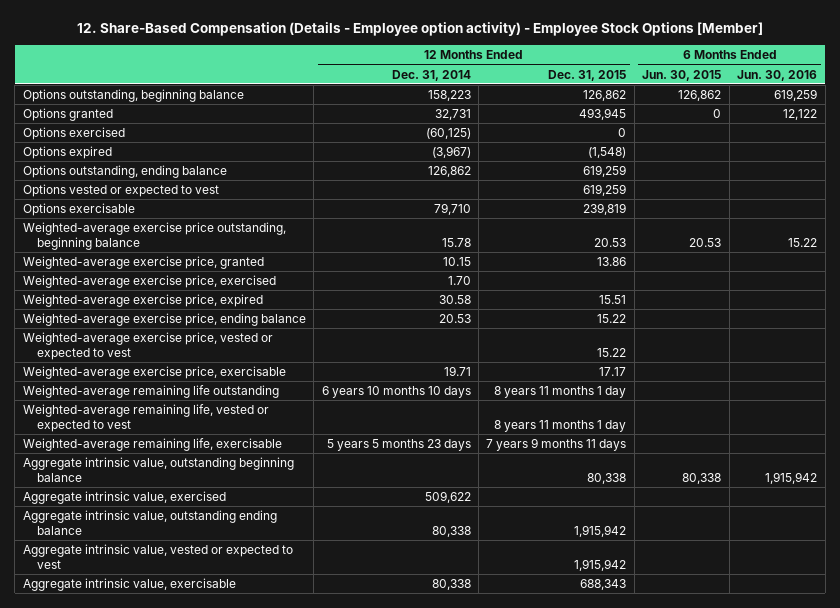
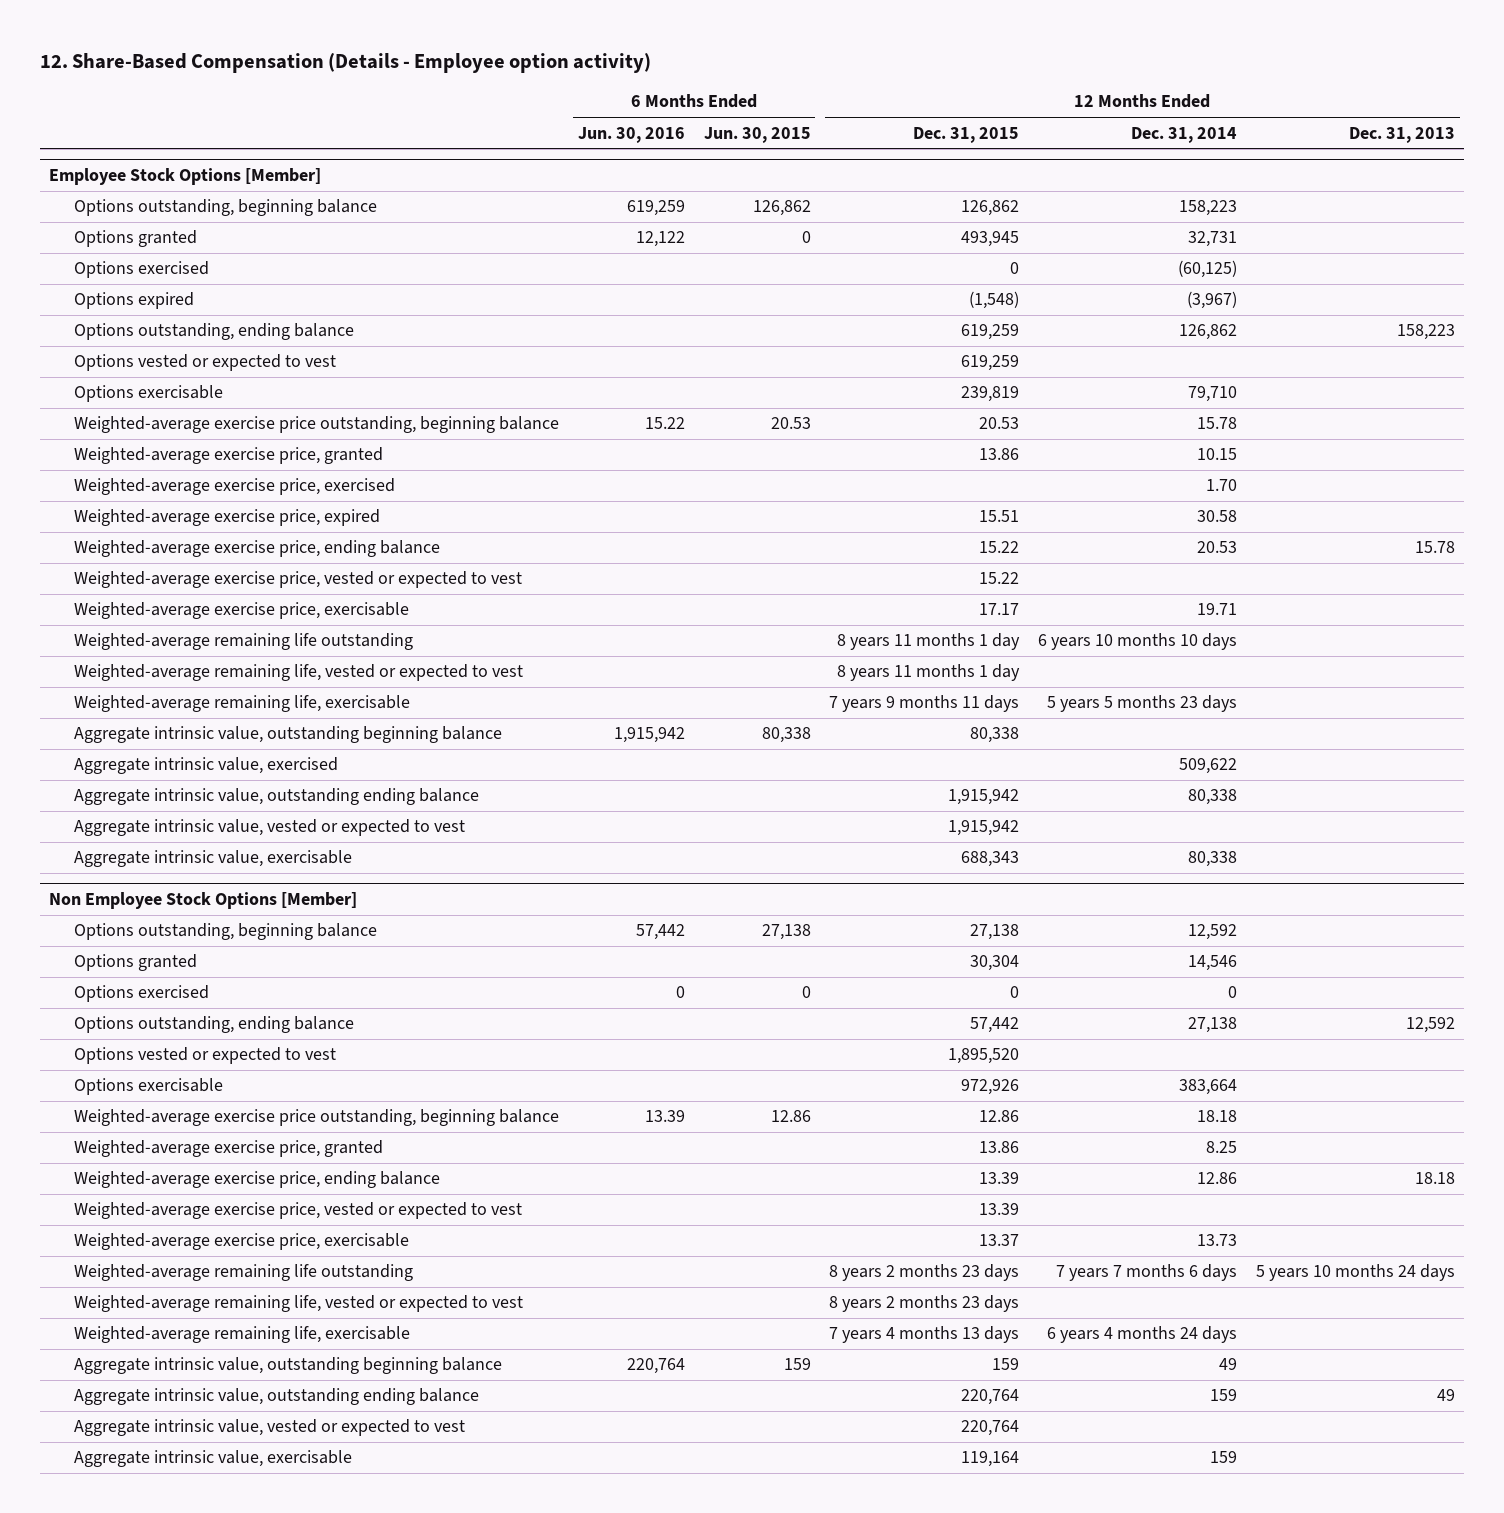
[76,22,763,37] 12. Share-Based Compensation (Details - Employee option activity) - Employee Stock Options [Member] -> [40,52,652,73] 12. Share-Based Compensation (Details - Employee option activity)
none -> [1348,126,1455,143] Dec. 31, 2013
none -> [49,168,322,186] Employee Stock Options [Member]
none -> [49,892,358,910] Non Employee Stock Options [Member]
none -> [74,923,378,941] Options outstanding, beginning balance
none -> [74,954,198,972] Options granted
none -> [74,985,210,1003] Options exercised
none -> [74,1016,355,1034] Options outstanding, ending balance
none -> [74,1047,337,1065] Options vested or expected to vest
none -> [74,1078,224,1096] Options exercisable
none -> [74,1109,560,1127] Weighted-average exercise price outstanding, beginning balance
none -> [74,1140,384,1158] Weighted-average exercise price, granted
none -> [74,1171,441,1189] Weighted-average exercise price, ending balance
none -> [74,1202,523,1220] Weighted-average exercise price, vested or expected to vest
none -> [74,1233,410,1251] Weighted-average exercise price, exercisable
none -> [74,1264,414,1282] Weighted-average remaining life outstanding
none -> [74,1295,524,1313] Weighted-average remaining life, vested or expected to vest
none -> [74,1326,411,1344] Weighted-average remaining life, exercisable
none -> [74,1357,503,1375] Aggregate intrinsic value, outstanding beginning balance
none -> [74,1388,480,1406] Aggregate intrinsic value, outstanding ending balance
none -> [74,1419,466,1437] Aggregate intrinsic value, vested or expected to vest
none -> [74,1450,353,1468] Aggregate intrinsic value, exercisable

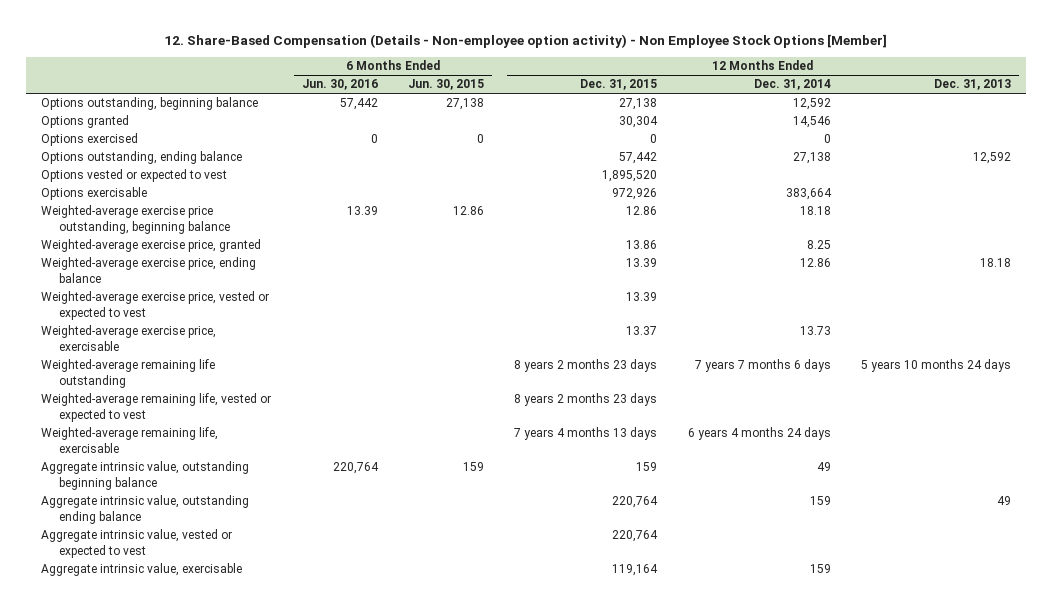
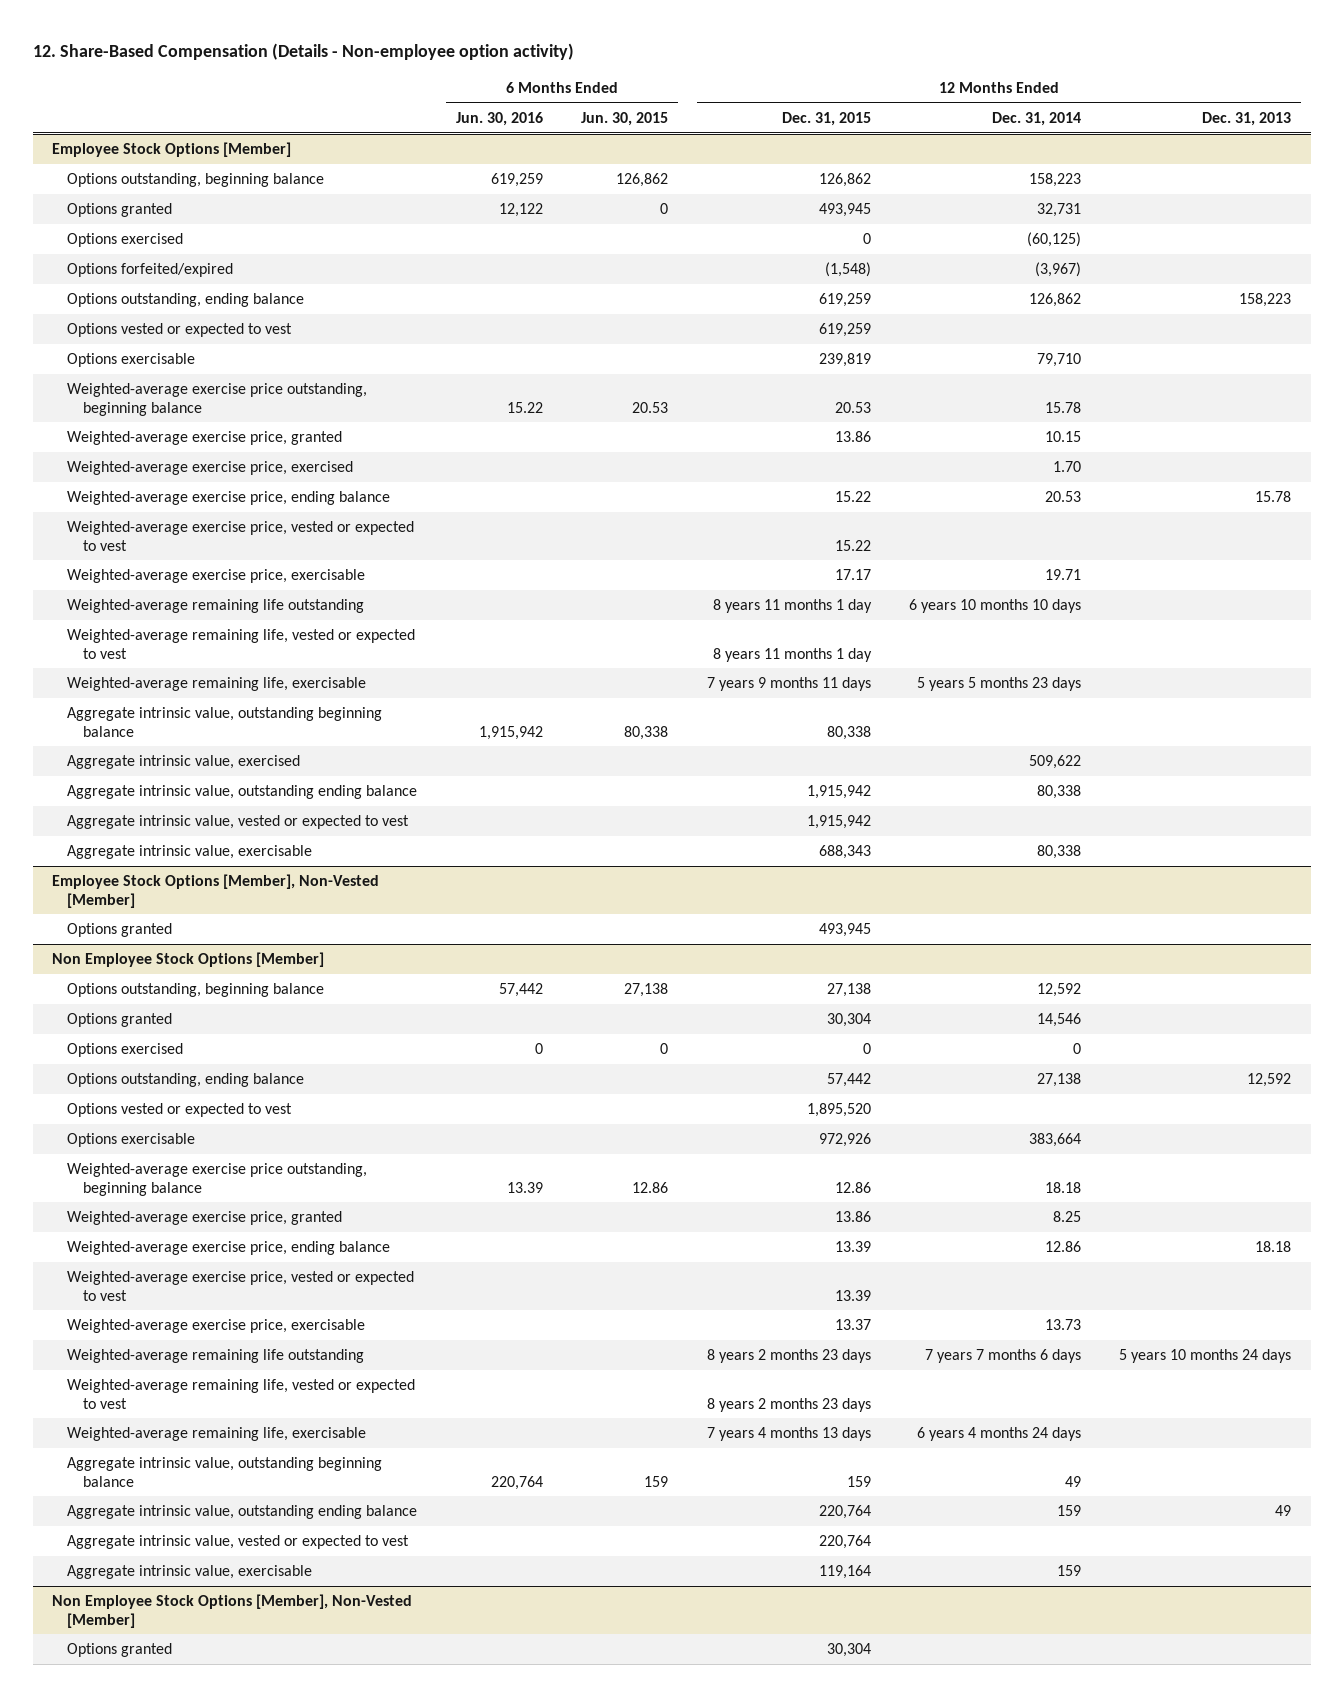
[164,33,888,48] 12. Share-Based Compensation (Details - Non-employee option activity) - Non Employee Stock Options [Member] -> [32,43,574,61] 12. Share-Based Compensation (Details - Non-employee option activity)
none -> [51,142,291,158] Employee Stock Options [Member]
none -> [67,173,325,188] Options outstanding, beginning balance
none -> [67,203,173,218] Options granted
none -> [67,233,184,248] Options exercised
none -> [67,263,234,278] Options forfeited/expired
none -> [67,293,305,308] Options outstanding, ending balance
none -> [67,323,293,338] Options vested or expected to vest
none -> [67,353,196,368] Options exercisable
none -> [67,383,368,416] Weighted-average exercise price outstanding, beginning balance
none -> [67,431,343,446] Weighted-average exercise price, granted
none -> [67,461,354,476] Weighted-average exercise price, exercised
none -> [67,491,391,506] Weighted-average exercise price, ending balance
none -> [67,521,415,551] Weighted-average exercise price, vested or expected to vest
none -> [67,569,366,584] Weighted-average exercise price, exercisable
none -> [67,599,365,614] Weighted-average remaining life outstanding
none -> [67,629,416,659] Weighted-average remaining life, vested or expected to vest
none -> [67,677,367,692] Weighted-average remaining life, exercisable
none -> [67,707,383,737] Aggregate intrinsic value, outstanding beginning balance
none -> [67,755,301,770] Aggregate intrinsic value, exercised
none -> [67,785,418,800] Aggregate intrinsic value, outstanding ending balance
none -> [67,815,410,830] Aggregate intrinsic value, vested or expected to vest
none -> [67,845,313,860] Aggregate intrinsic value, exercisable
none -> [51,874,379,908] Employee Stock Options [Member], Non-Vested [Member]
none -> [67,923,173,938] Options granted
none -> [51,952,324,968] Non Employee Stock Options [Member]
none -> [51,1594,412,1628] Non Employee Stock Options [Member], Non-Vested [Member]
none -> [67,1643,173,1658] Options granted

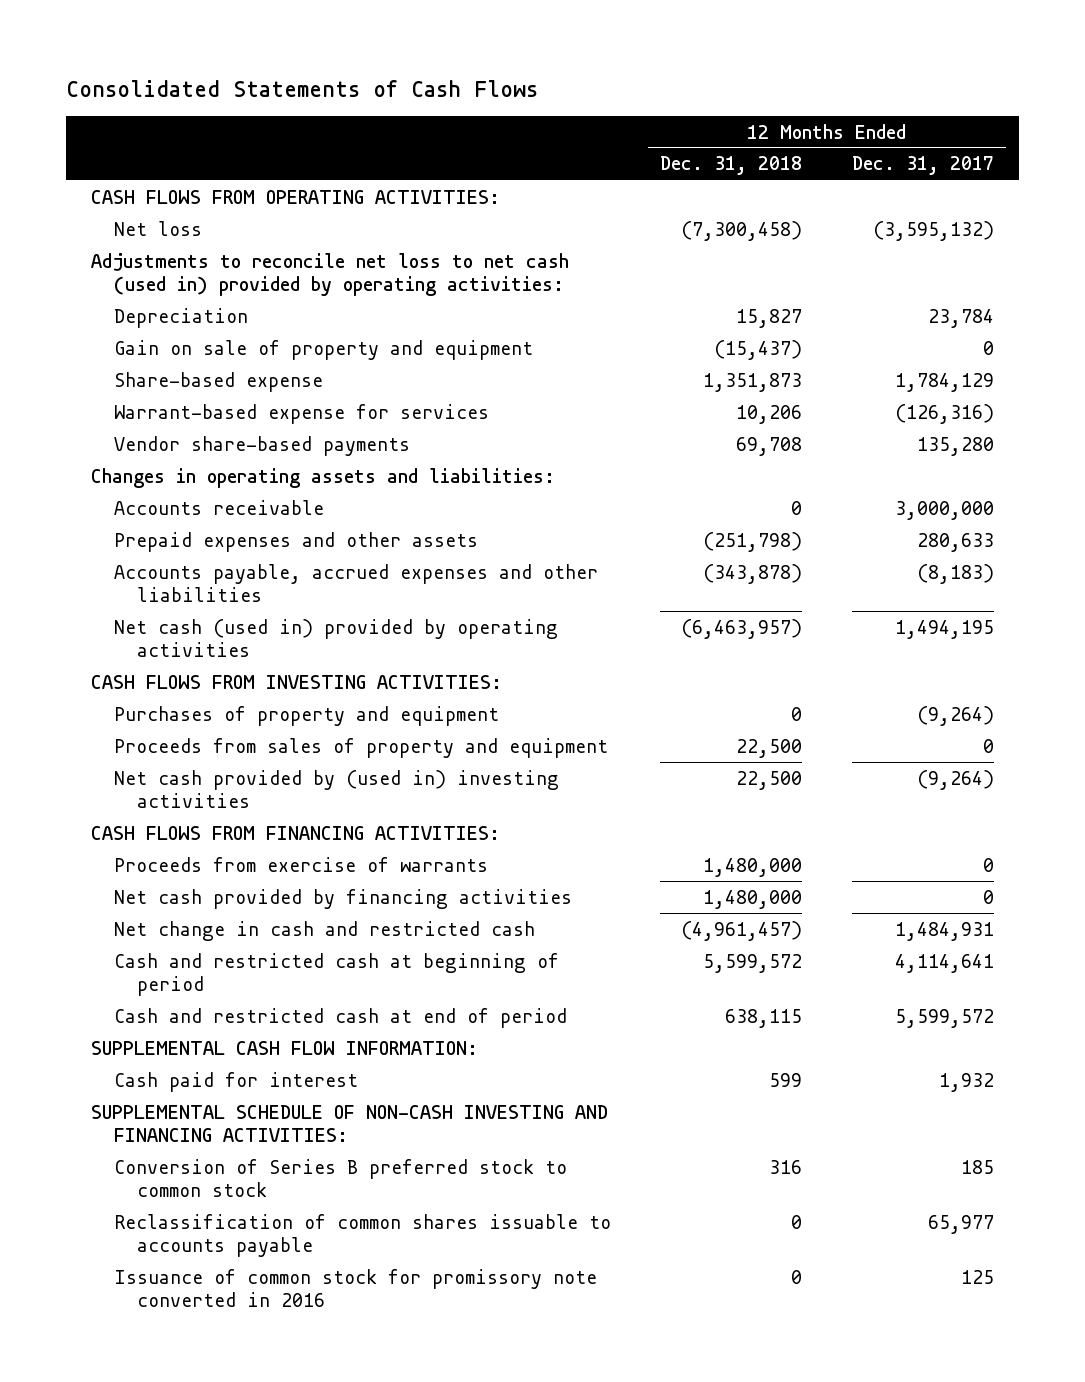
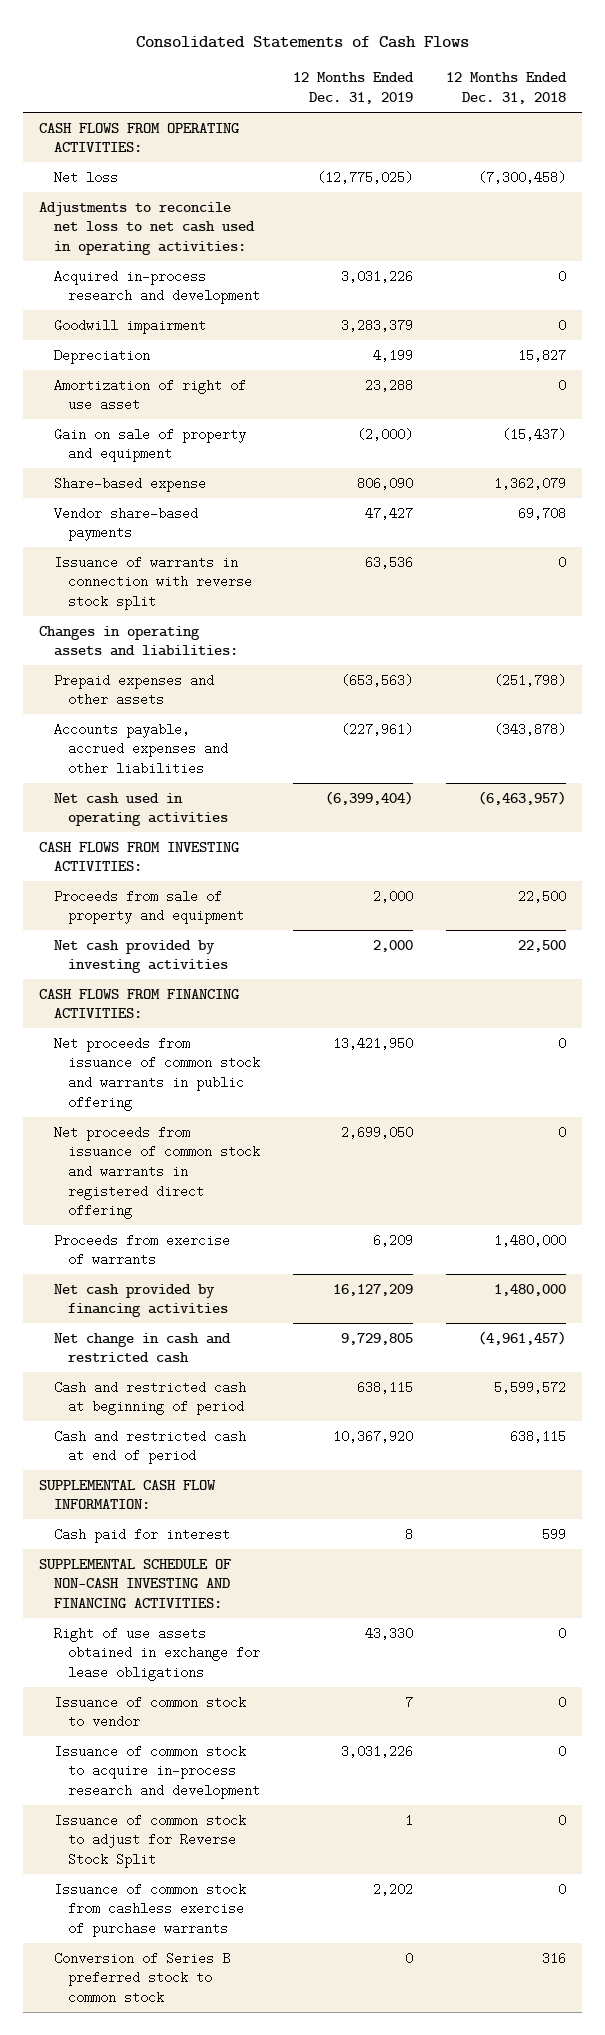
[851,156,994,176] Dec. 31, 2017 -> none
none -> [293,72,415,105] 12 Months Ended Dec. 31, 2019
[90,252,569,296] Adjustments to reconcile net loss to net cash (used in) provided by operating activities: -> [39,201,255,255] Adjustments to reconcile net loss to net cash used in operating activities:
none -> [53,269,261,305] Acquired in-process research and development
none -> [53,318,206,334] Goodwill impairment
none -> [53,378,246,412] Amortization of right of use asset
[113,403,489,424] Warrant-based expense for services -> none
[703,372,803,392] 1,351,873 -> [493,476,566,490] 1,362,079
none -> [53,555,253,610] Issuance of warrants in connection with reverse stock split
[113,499,324,515] Accounts receivable -> none
[113,618,558,657] Net cash (used in) provided by operating activities -> [53,792,229,827] Net cash used in operating activities
[113,705,499,726] Purchases of property and equipment -> none
[113,737,608,758] Proceeds from sales of property and equipment -> [53,889,245,925] Proceeds from sale of property and equipment
[113,769,559,808] Net cash provided by (used in) investing activities -> [53,939,229,974] Net cash provided by investing activities
none -> [53,1036,261,1111] Net proceeds from issuance of common stock and warrants in public offering
none -> [53,1125,261,1220] Net proceeds from issuance of common stock and warrants in registered direct offering
none -> [53,1626,261,1681] Right of use assets obtained in exchange for lease obligations
none -> [53,1695,246,1729] Issuance of common stock to vendor
none -> [53,1744,261,1799] Issuance of common stock to acquire in-process research and development
none -> [53,1813,246,1868] Issuance of common stock to adjust for Reverse Stock Split
none -> [53,1882,246,1937] Issuance of common stock from cashless exercise of purchase warrants
[113,1213,611,1257] Reclassification of common shares issuable to accounts payable -> none
[113,1268,597,1307] Issuance of common stock for promissory note converted in 2016 -> none

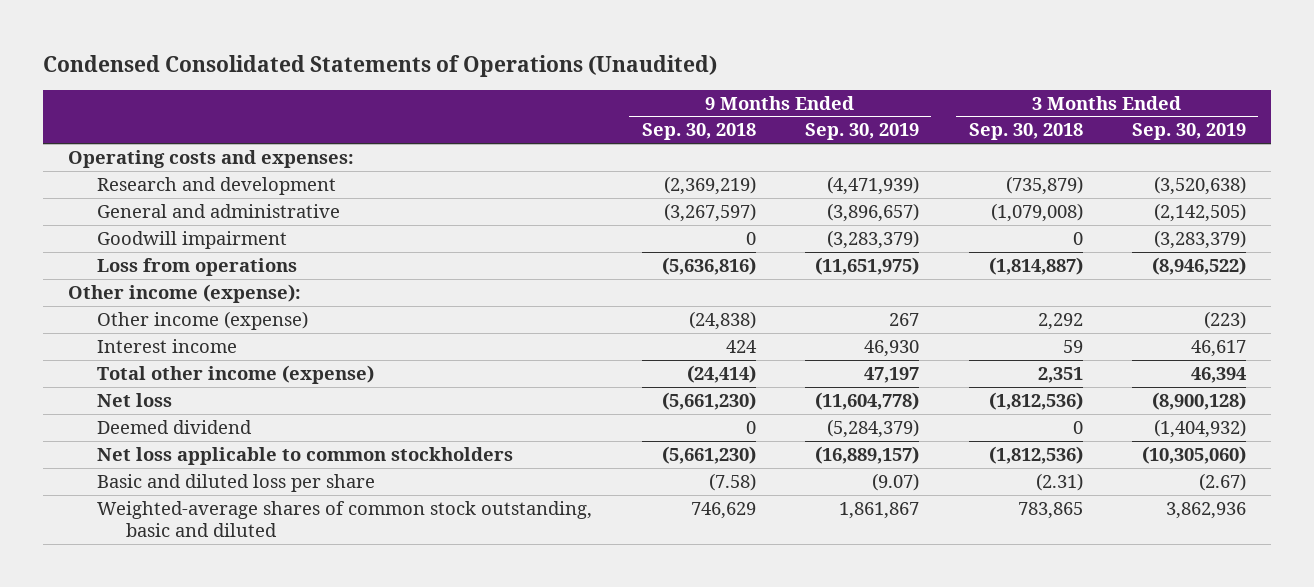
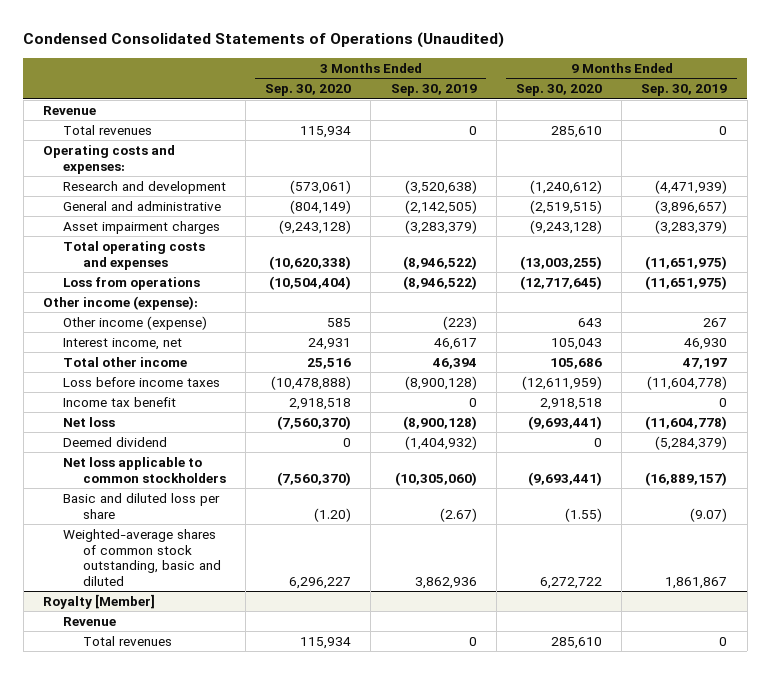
[641,123,756,141] Sep. 30, 2018 -> none
[968,123,1083,141] Sep. 30, 2018 -> none
none -> [265,84,352,97] Sep. 30, 2020
none -> [515,84,602,97] Sep. 30, 2020
none -> [42,106,96,116] Revenue
none -> [62,125,152,136] Total revenues
[97,230,288,249] Goodwill impairment -> [62,221,220,235] Asset impairment charges
none -> [62,241,205,270] Total operating costs and expenses
[97,338,238,353] Interest income -> [62,338,182,351] Interest income, net
[97,364,375,384] Total other income (expense) -> [62,357,187,368] Total other income
none -> [62,377,220,388] Loss before income taxes
none -> [62,397,176,408] Income tax benefit
none -> [42,594,155,610] Royalty [Member]
none -> [62,617,116,627] Revenue
none -> [82,636,172,647] Total revenues

